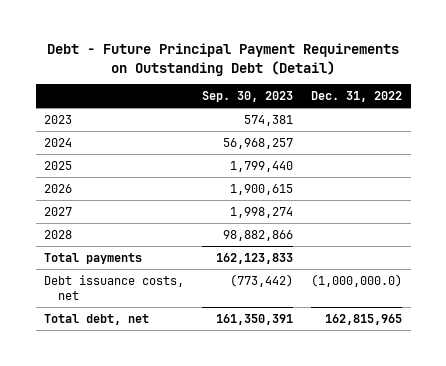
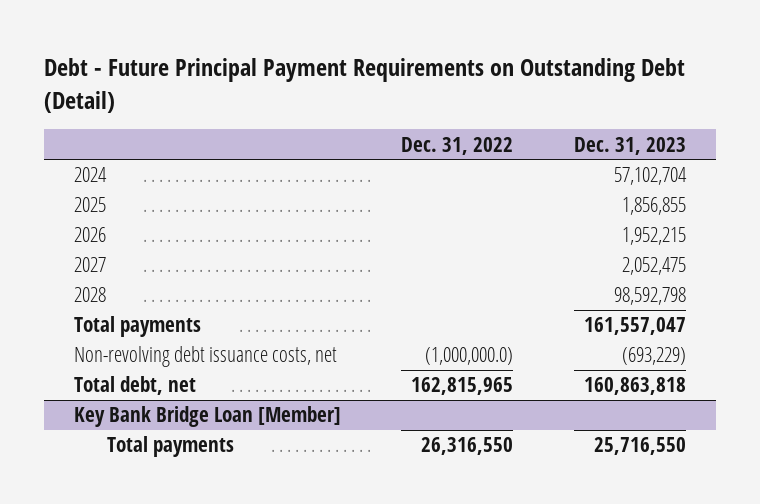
[202,91,294,103] Sep. 30, 2023 -> none
none -> [573,136,686,155] Dec. 31, 2023
[44,114,73,124] 2023 -> none
[44,274,185,300] Debt issuance costs, net -> [74,346,338,368] Non-revolving debt issuance costs, net
none -> [74,406,342,428] Key Bank Bridge Loan [Member]
none -> [106,436,234,458] Total payments

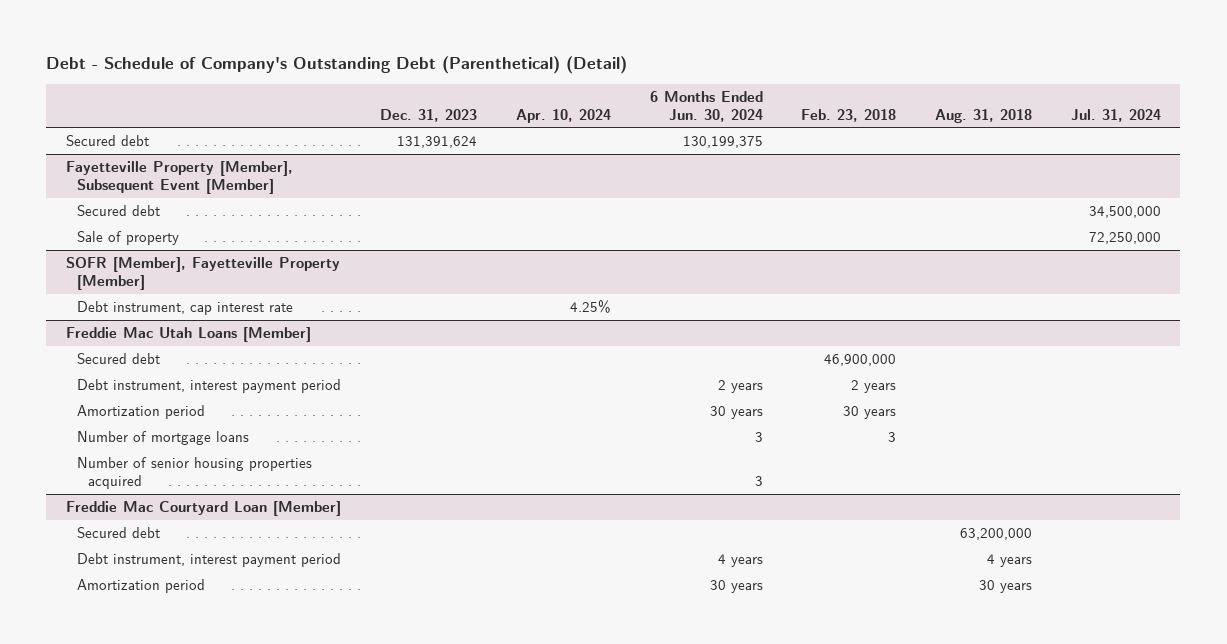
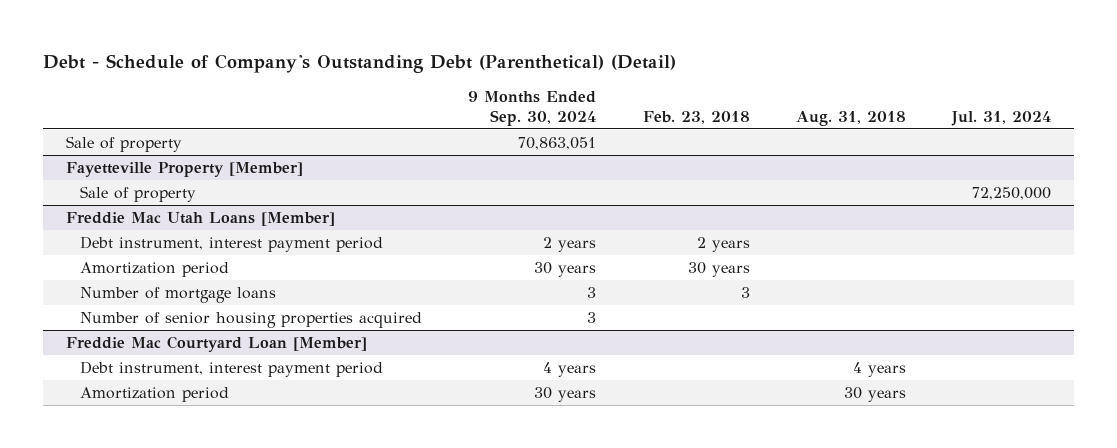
[379,108,477,122] Dec. 31, 2023 -> none
[515,108,611,123] Apr. 10, 2024 -> none
[649,90,763,122] 6 Months Ended Jun. 30, 2024 -> none
none -> [468,90,597,126] 9 Months Ended Sep. 30, 2024
[65,135,149,147] Secured debt -> none
[77,205,161,217] Secured debt -> none
none -> [66,135,183,152] Sale of property
[65,161,293,194] Fayetteville Property [Member], Subsequent Event [Member] -> [66,161,304,177] Fayetteville Property [Member]
[65,257,340,290] SOFR [Member], Fayetteville Property [Member] -> none
[77,301,294,316] Debt instrument, cap interest rate -> none
[77,353,161,365] Secured debt -> none
[77,527,161,539] Secured debt -> none

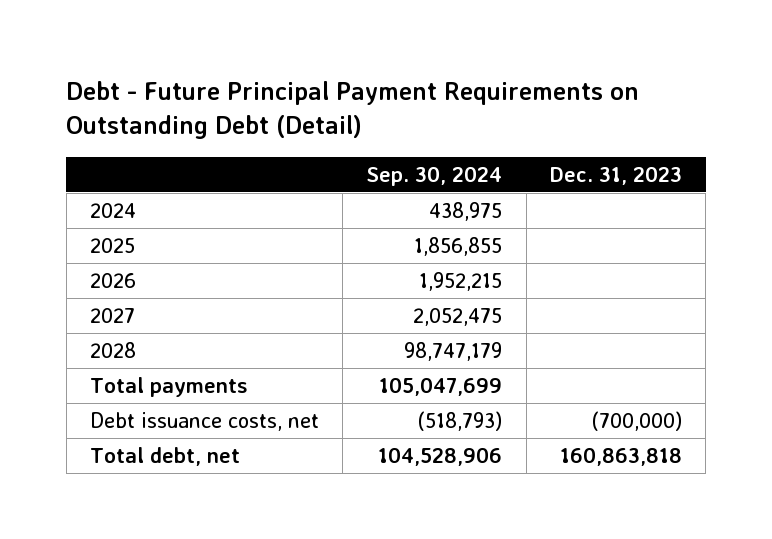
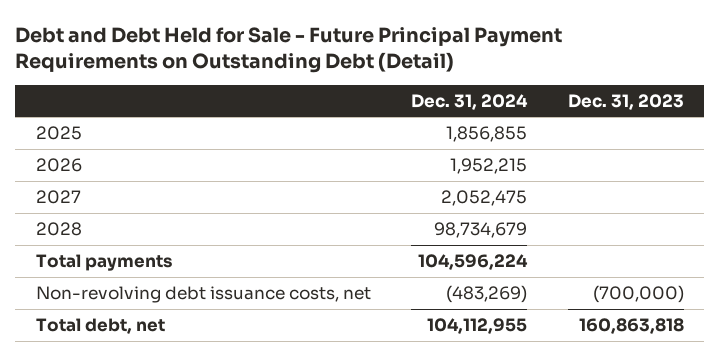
[66,81,640,140] Debt - Future Principal Payment Requirements on Outstanding Debt (Detail) -> [15,26,563,73] Debt and Debt Held for Sale - Future Principal Payment Requirements on Outstanding Debt (Detail)
[366,165,503,186] Sep. 30, 2024 -> none
none -> [411,93,529,110] Dec. 31, 2024
[89,203,136,219] 2024 -> none
[89,412,319,432] Debt issuance costs, net -> [35,285,371,303] Non-revolving debt issuance costs, net

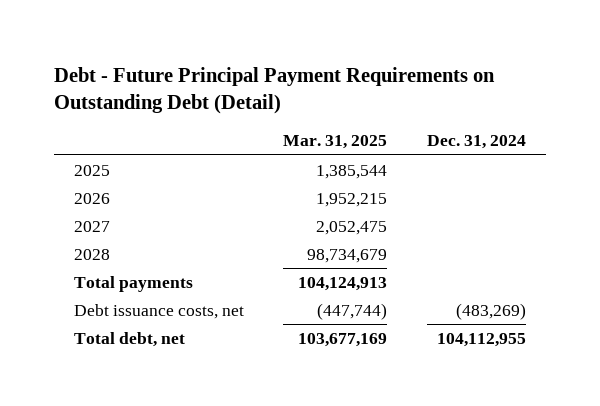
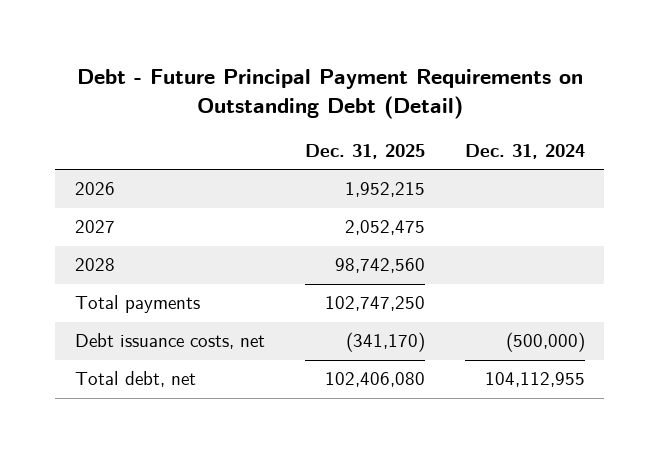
[283,135,388,150] Mar. 31, 2025 -> none
none -> [304,143,425,159] Dec. 31, 2025
[74,164,111,176] 2025 -> none
[455,302,526,320] (483,269) -> [505,332,585,353] (500,000)

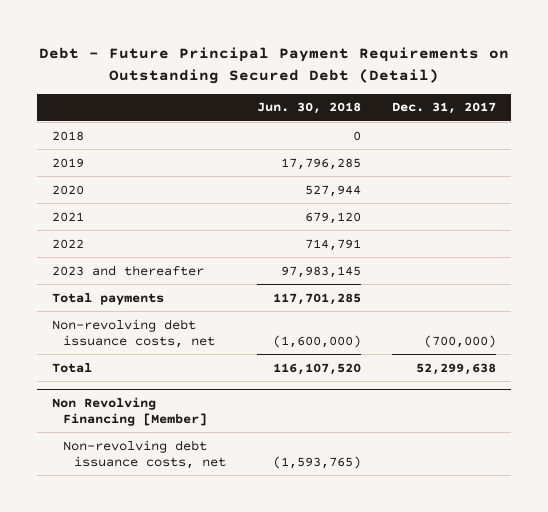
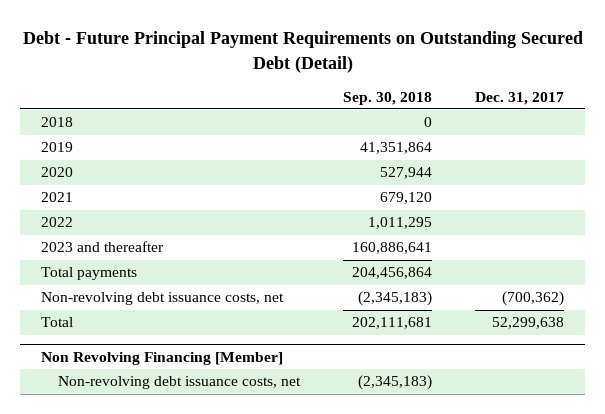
[256,102,361,115] Jun. 30, 2018 -> none
none -> [342,91,432,105] Sep. 30, 2018
[423,334,496,348] (700,000) -> [501,291,564,307] (700,362)

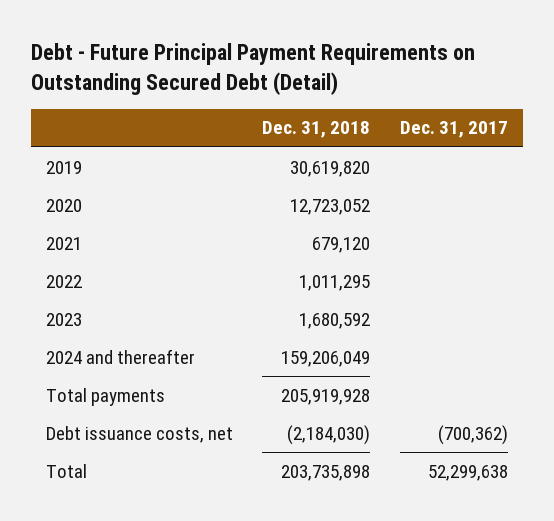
[342,91,432,105] Sep. 30, 2018 -> none
none -> [262,121,371,139] Dec. 31, 2018
[41,117,74,128] 2018 -> none
none -> [45,312,82,326] 2023
[41,241,165,253] 2023 and thereafter -> [45,348,195,364] 2024 and thereafter
[41,292,285,306] Non-revolving debt issuance costs, net -> [45,425,233,443] Debt issuance costs, net
[41,352,284,366] Non Revolving Financing [Member] -> none
[57,376,301,390] Non-revolving debt issuance costs, net -> none

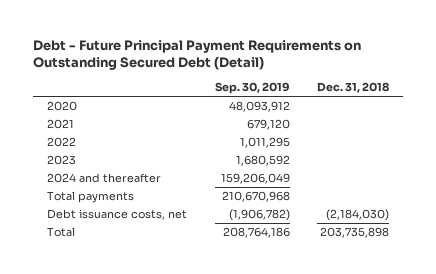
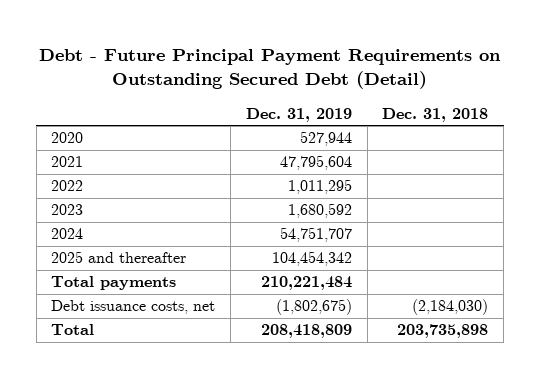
[214,82,290,95] Sep. 30, 2019 -> none
none -> [245,107,352,122] Dec. 31, 2019
none -> [51,228,84,240] 2024
[46,172,161,183] 2024 and thereafter -> [51,251,187,264] 2025 and thereafter

